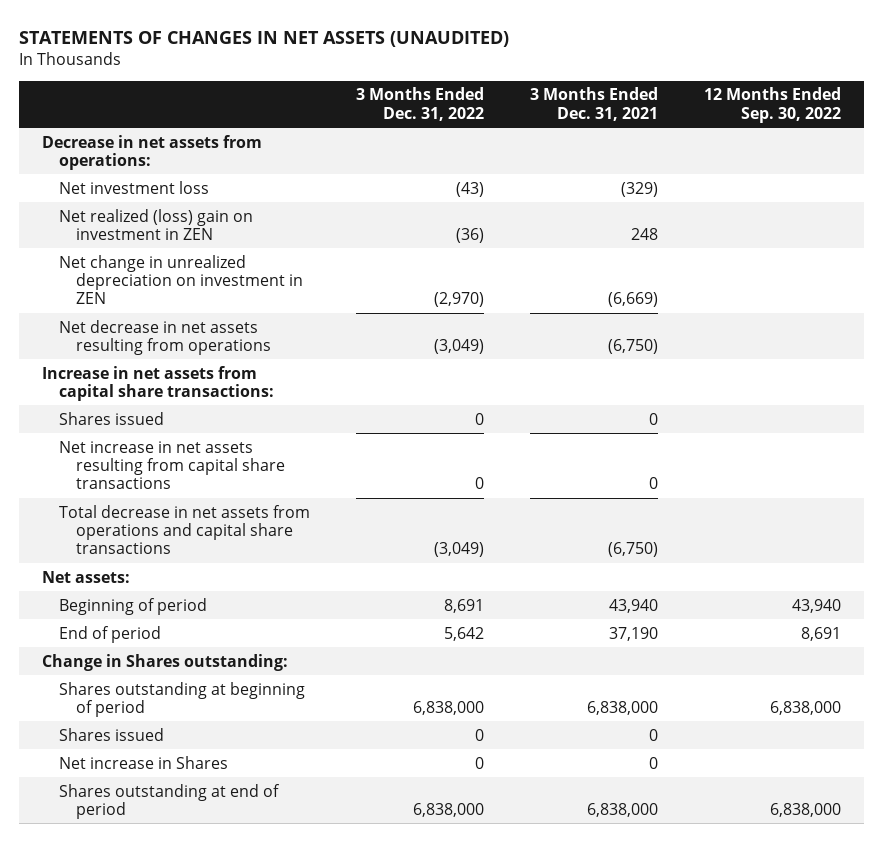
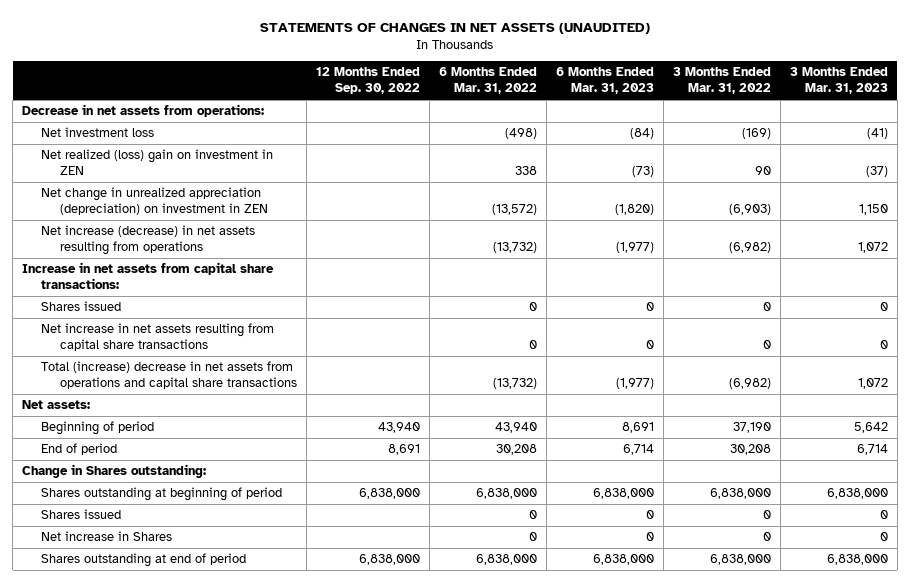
[355,87,484,121] 3 Months Ended Dec. 31, 2022 -> none
[529,87,658,121] 3 Months Ended Dec. 31, 2021 -> none
none -> [439,67,538,95] 6 Months Ended Mar. 31, 2022
none -> [555,67,654,95] 6 Months Ended Mar. 31, 2023
none -> [672,67,771,95] 3 Months Ended Mar. 31, 2022
none -> [789,67,888,95] 3 Months Ended Mar. 31, 2023
[58,254,303,305] Net change in unrealized depreciation on investment in ZEN -> [41,187,269,216] Net change in unrealized appreciation (depreciation) on investment in ZEN
[58,319,271,355] Net decrease in net assets resulting from operations -> [41,225,256,256] Net increase (decrease) in net assets resulting from operations
[58,504,310,555] Total decrease in net assets from operations and capital share transactions -> [41,361,298,390] Total (increase) decrease in net assets from operations and capital share transactions

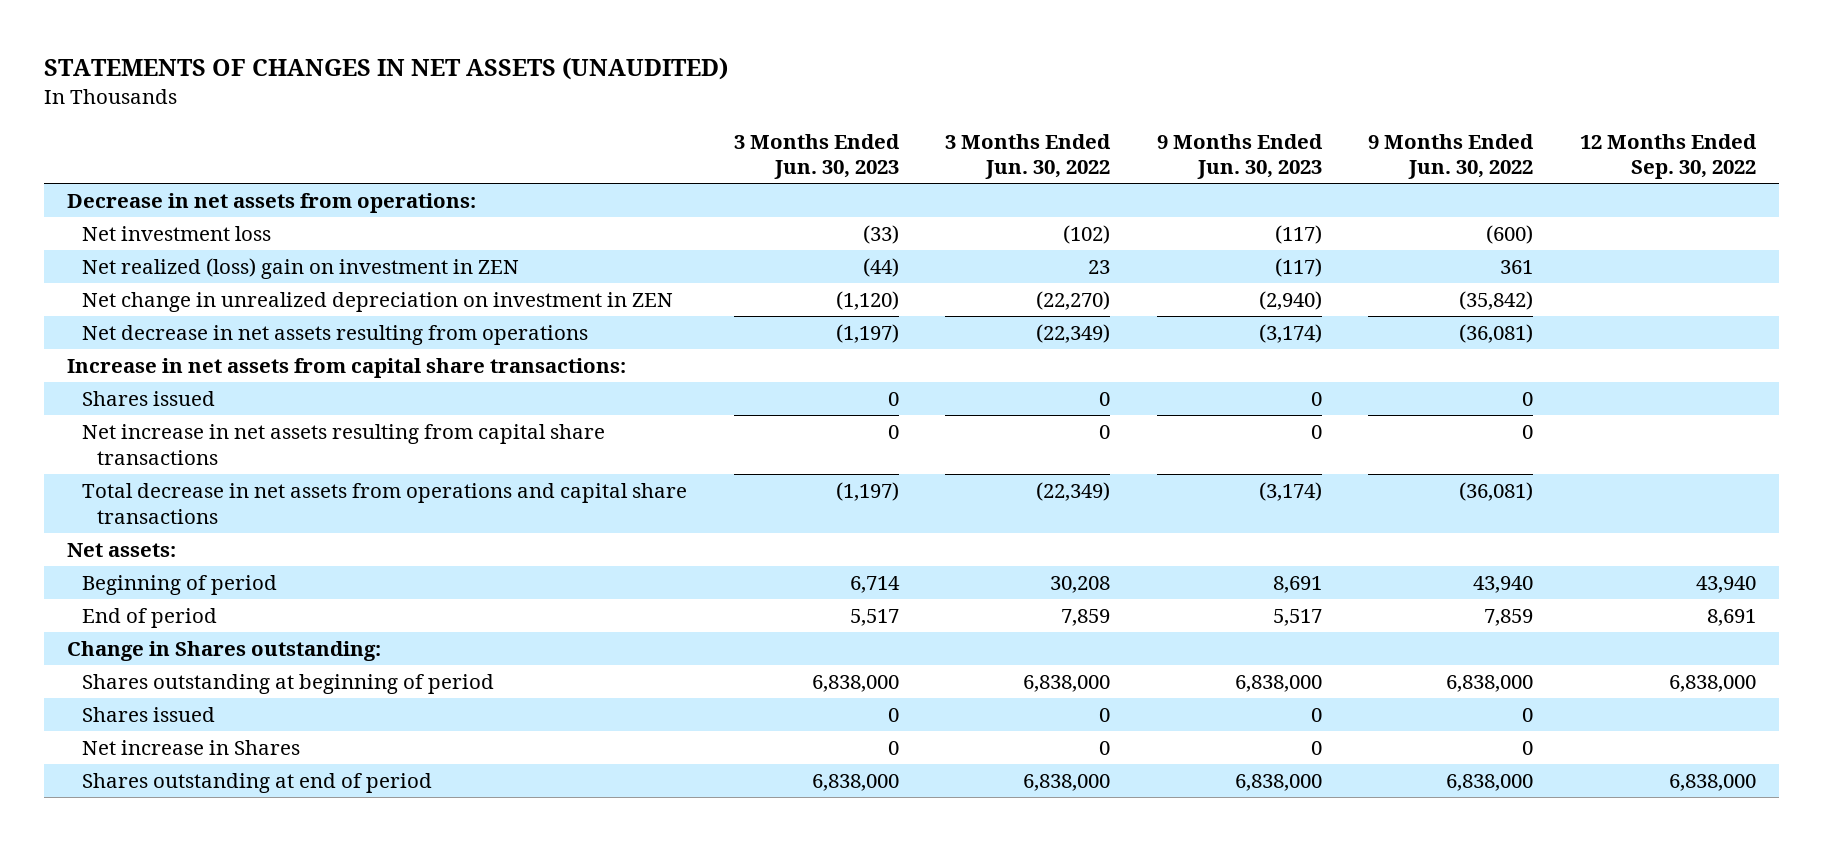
[439,67,538,95] 6 Months Ended Mar. 31, 2022 -> none
[555,67,654,95] 6 Months Ended Mar. 31, 2023 -> none
[672,67,771,95] 3 Months Ended Mar. 31, 2022 -> none
[789,67,888,95] 3 Months Ended Mar. 31, 2023 -> none
none -> [733,133,900,180] 3 Months Ended Jun. 30, 2023
none -> [945,133,1112,180] 3 Months Ended Jun. 30, 2022
none -> [1156,133,1323,180] 9 Months Ended Jun. 30, 2023
none -> [1368,133,1535,180] 9 Months Ended Jun. 30, 2022
[41,187,269,216] Net change in unrealized appreciation (depreciation) on investment in ZEN -> [82,292,674,313] Net change in unrealized depreciation on investment in ZEN
[41,225,256,256] Net increase (decrease) in net assets resulting from operations -> [82,325,589,346] Net decrease in net assets resulting from operations
[41,361,298,390] Total (increase) decrease in net assets from operations and capital share transactions -> [82,483,688,524] Total decrease in net assets from operations and capital share transactions

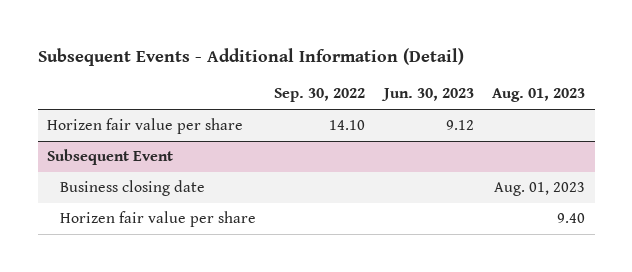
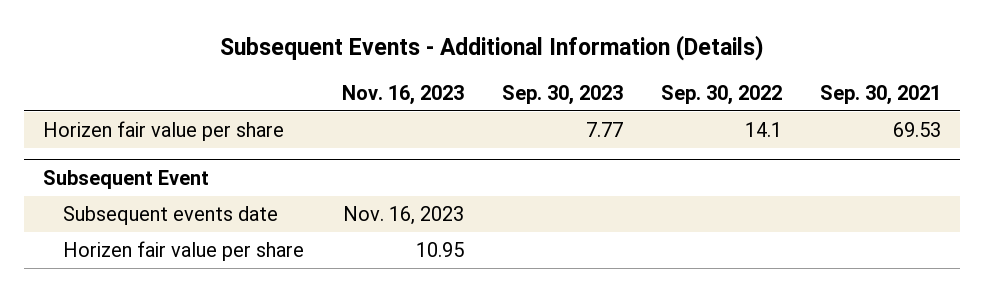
[37,48,464,67] Subsequent Events - Additional Information (Detail) -> [220,35,765,62] Subsequent Events - Additional Information (Details)
[380,88,474,102] Jun. 30, 2023 -> none
[492,88,586,103] Aug. 01, 2023 -> none
none -> [341,84,464,105] Nov. 16, 2023
none -> [501,84,623,105] Sep. 30, 2023
none -> [819,84,941,105] Sep. 30, 2021
[329,120,366,131] 14.10 -> [744,122,782,138] 14.1
[59,180,205,197] Business closing date -> [62,206,278,226] Subsequent events date

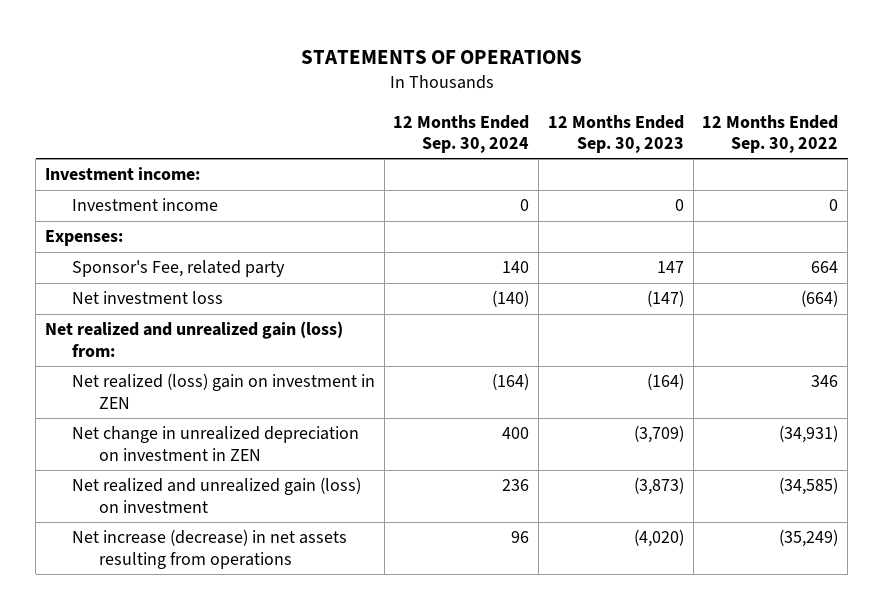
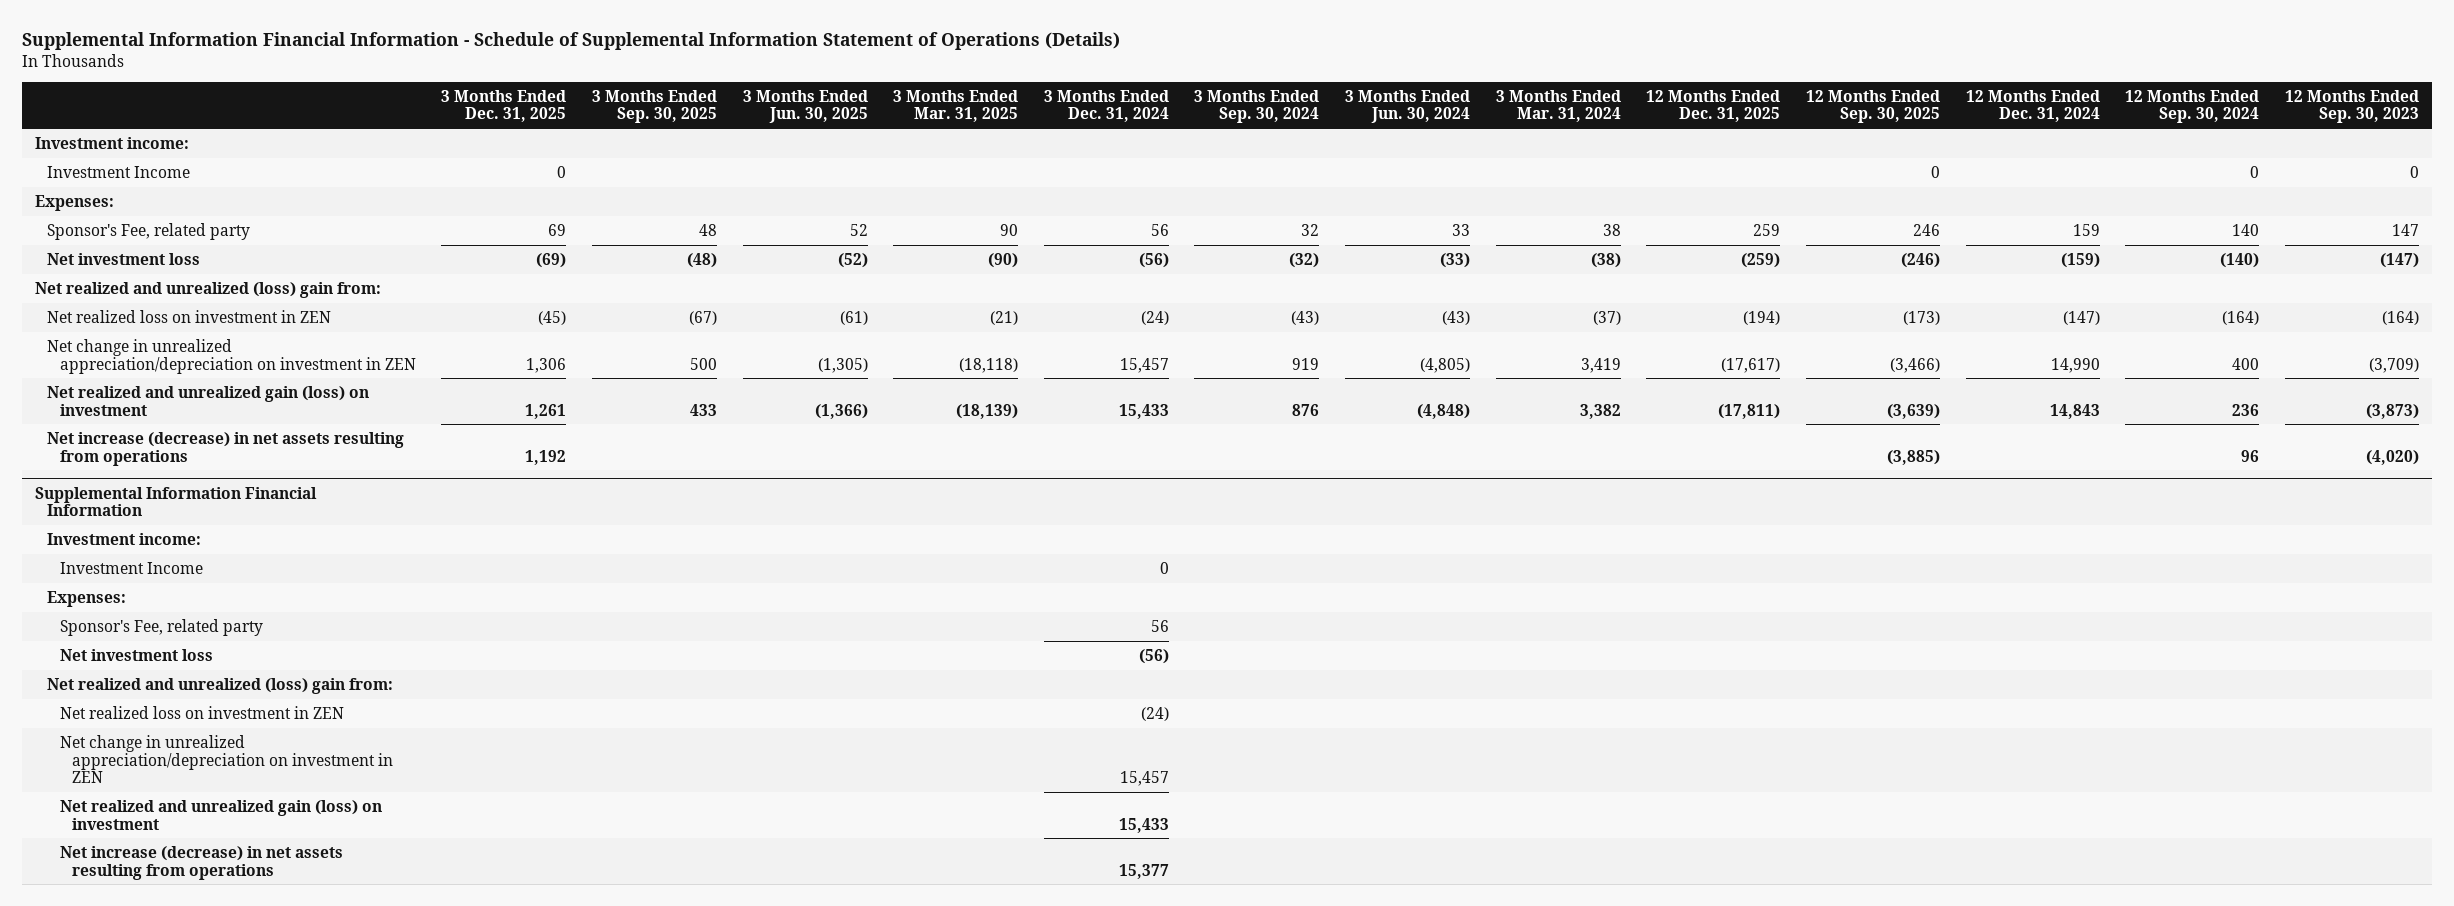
[300,49,582,64] STATEMENTS OF OPERATIONS -> [22,31,1121,50] Supplemental Information Financial Information - Schedule of Supplemental Information Statement of Operations (Details)
[702,114,839,154] 12 Months Ended Sep. 30, 2022 -> none
none -> [441,89,567,123] 3 Months Ended Dec. 31, 2025
none -> [591,89,717,124] 3 Months Ended Sep. 30, 2025
none -> [742,89,868,124] 3 Months Ended Jun. 30, 2025
none -> [893,89,1019,123] 3 Months Ended Mar. 31, 2025
none -> [1043,89,1169,123] 3 Months Ended Dec. 31, 2024
none -> [1194,89,1320,124] 3 Months Ended Sep. 30, 2024
none -> [1345,89,1471,124] 3 Months Ended Jun. 30, 2024
none -> [1495,89,1621,123] 3 Months Ended Mar. 31, 2024
none -> [1646,89,1781,123] 12 Months Ended Dec. 31, 2025
none -> [1805,89,1940,124] 12 Months Ended Sep. 30, 2025
none -> [1965,89,2100,123] 12 Months Ended Dec. 31, 2024
[71,198,218,212] Investment income -> [47,165,191,178] Investment Income
[45,321,344,357] Net realized and unrealized gain (loss) from: -> [35,281,382,298] Net realized and unrealized (loss) gain from:
[71,373,375,409] Net realized (loss) gain on investment in ZEN -> [47,309,332,323] Net realized loss on investment in ZEN
[71,426,359,461] Net change in unrealized depreciation on investment in ZEN -> [47,338,416,374] Net change in unrealized appreciation/depreciation on investment in ZEN
none -> [35,486,318,517] Supplemental Information Financial Information
none -> [47,532,202,545] Investment income:
none -> [59,561,203,574] Investment Income
none -> [47,590,127,607] Expenses:
none -> [59,618,263,636] Sponsor's Fee, related party
none -> [59,648,213,661] Net investment loss
none -> [47,677,394,694] Net realized and unrealized (loss) gain from:
none -> [59,705,344,719] Net realized loss on investment in ZEN
none -> [59,734,394,784] Net change in unrealized appreciation/depreciation on investment in ZEN
none -> [59,799,382,830] Net realized and unrealized gain (loss) on investment
none -> [59,845,343,880] Net increase (decrease) in net assets resulting from operations

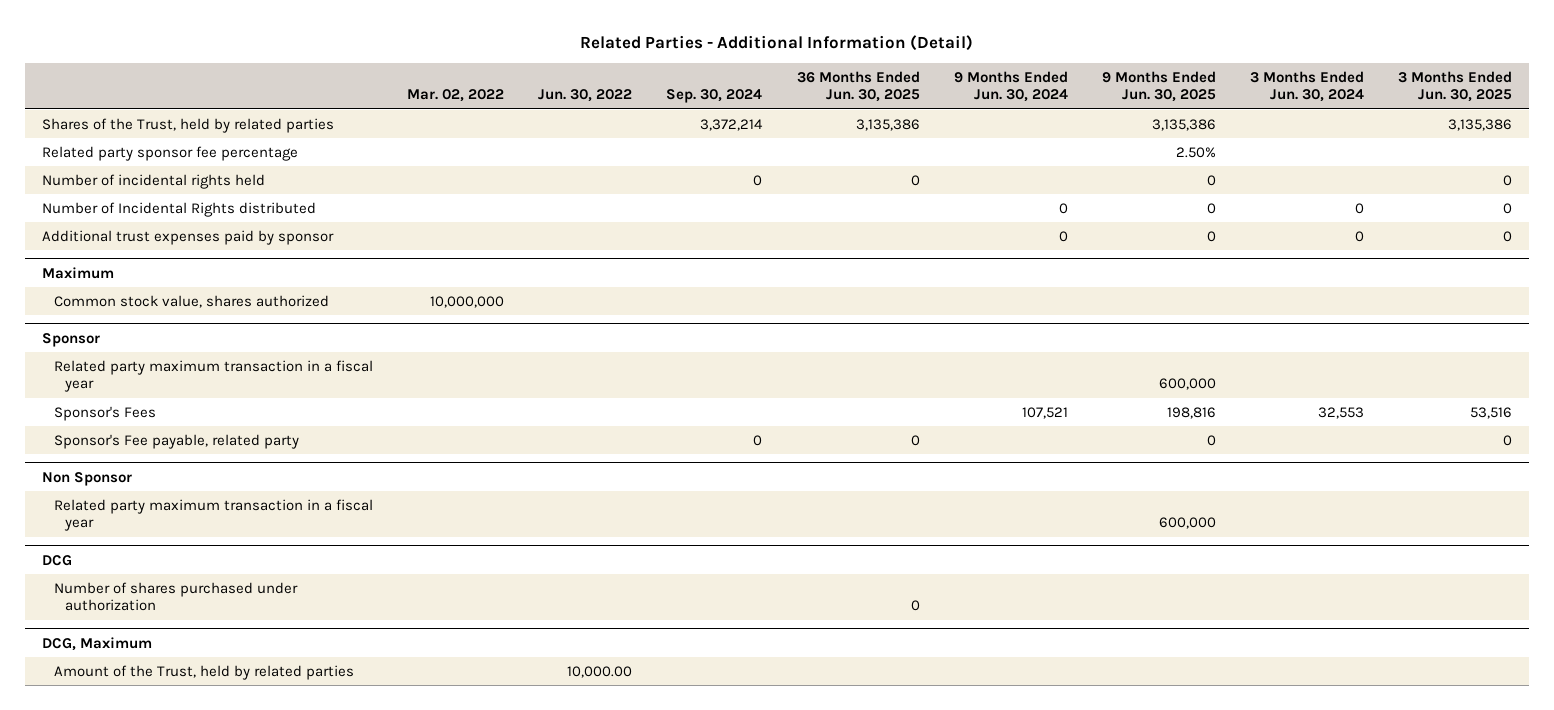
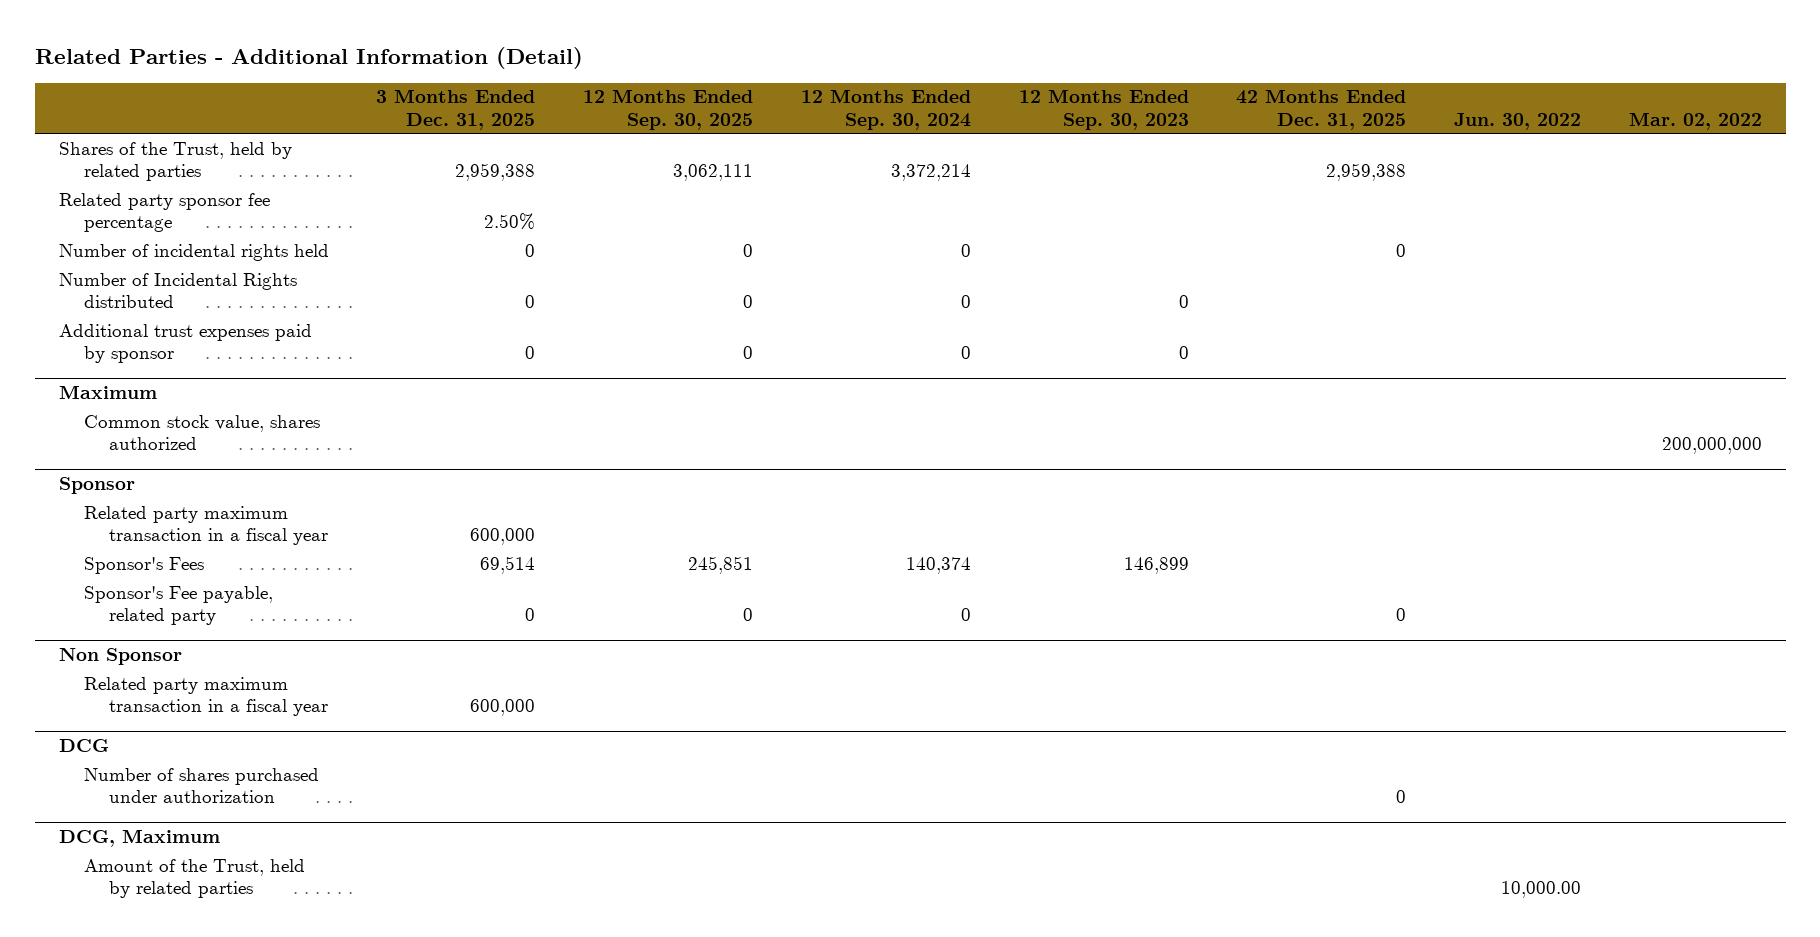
[666,89,763,104] Sep. 30, 2024 -> none
[796,70,920,103] 36 Months Ended Jun. 30, 2025 -> none
[953,70,1068,103] 9 Months Ended Jun. 30, 2024 -> none
[1101,70,1216,103] 9 Months Ended Jun. 30, 2025 -> none
[1250,70,1365,103] 3 Months Ended Jun. 30, 2024 -> none
[1398,70,1513,103] 3 Months Ended Jun. 30, 2025 -> none
none -> [376,89,536,130] 3 Months Ended Dec. 31, 2025
none -> [583,89,754,130] 12 Months Ended Sep. 30, 2025
none -> [800,89,971,130] 12 Months Ended Sep. 30, 2024
none -> [1018,89,1189,130] 12 Months Ended Sep. 30, 2023
none -> [1236,89,1407,130] 42 Months Ended Dec. 31, 2025
[429,295,504,308] 10,000,000 -> [1661,436,1762,454] 200,000,000

